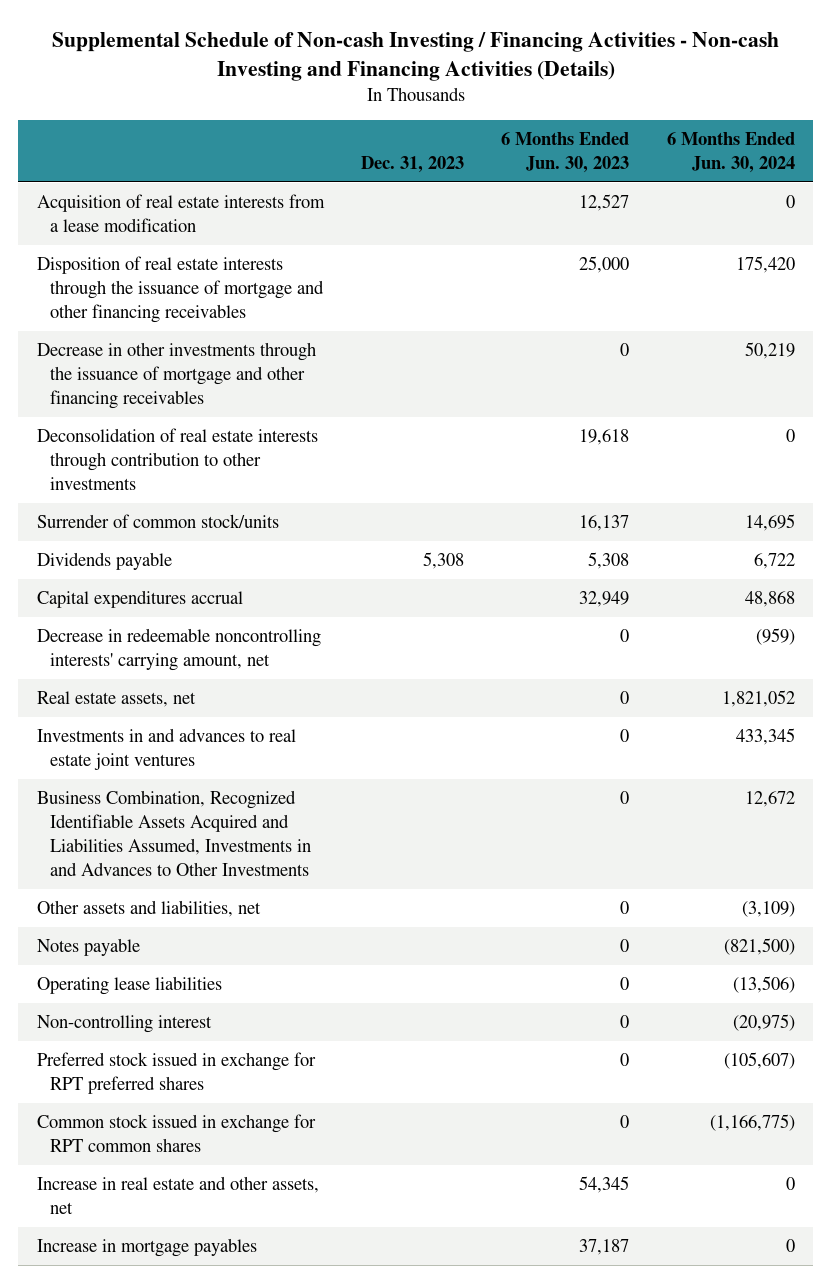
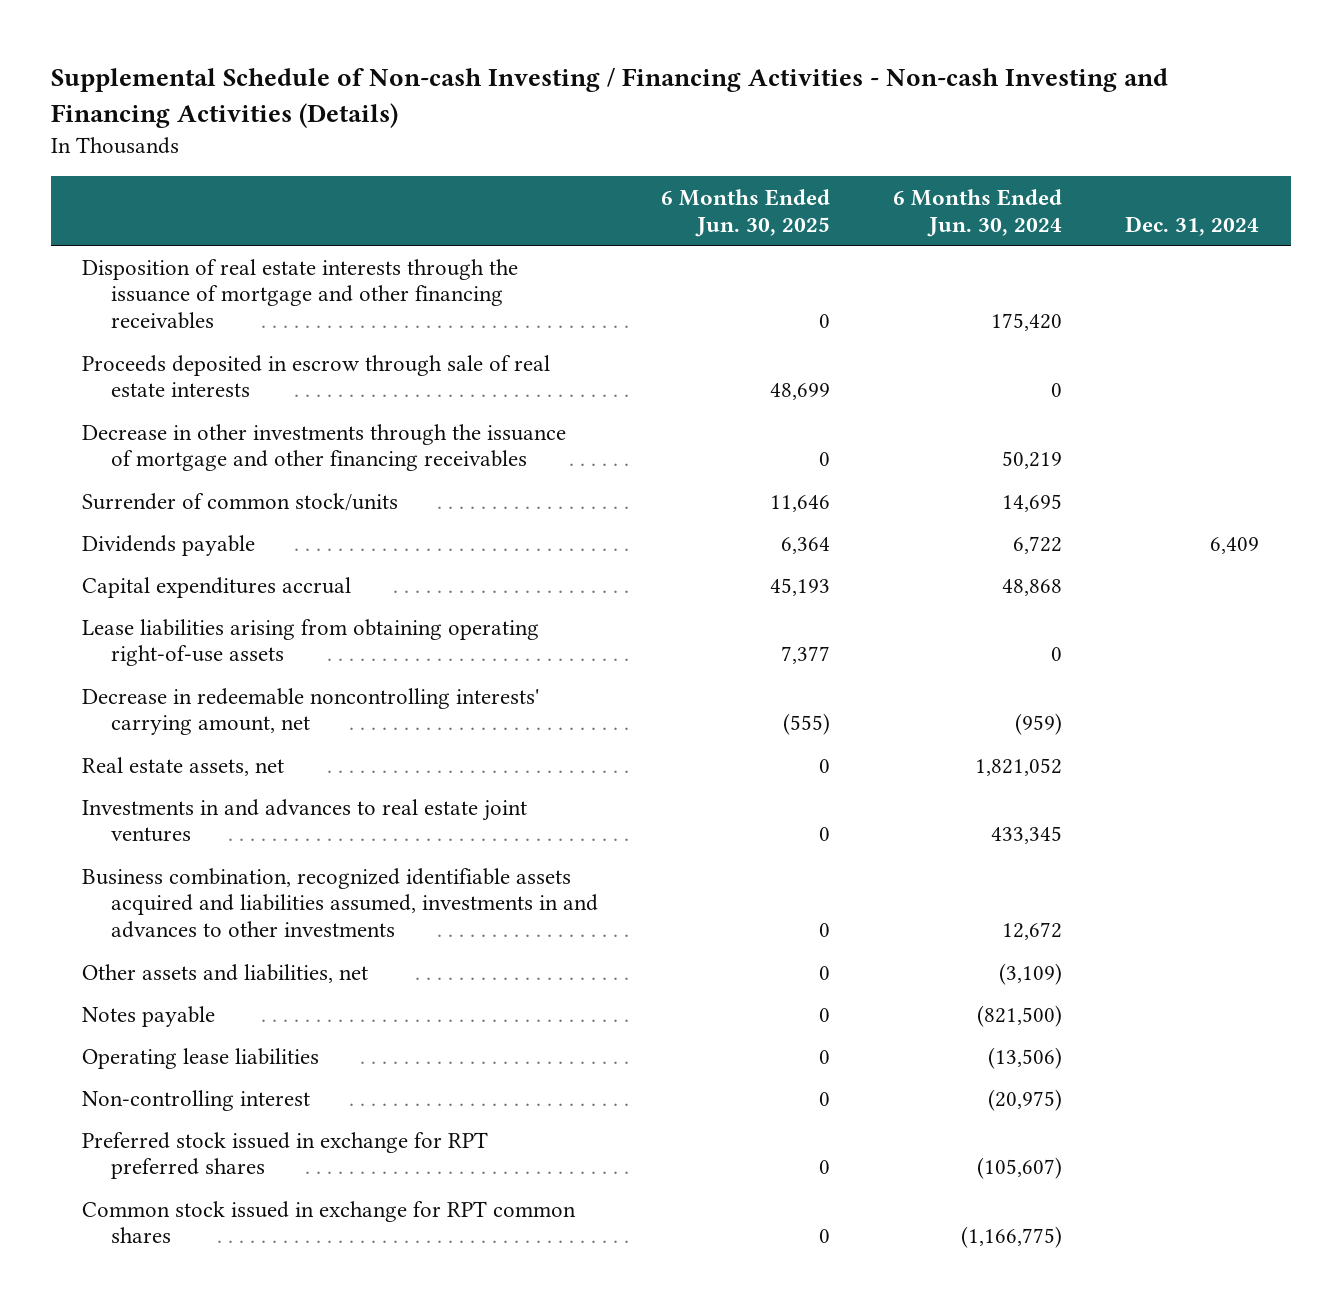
[361,155,465,173] Dec. 31, 2023 -> none
[501,131,630,173] 6 Months Ended Jun. 30, 2023 -> none
none -> [661,188,831,237] 6 Months Ended Jun. 30, 2025
none -> [1125,215,1260,236] Dec. 31, 2024
[36,194,325,233] Acquisition of real estate interests from a lease modification -> none
none -> [82,354,551,398] Proceeds deposited in escrow through sale of real estate interests
[36,428,318,491] Deconsolidation of real estate interests through contribution to other investments -> none
none -> [82,618,540,667] Lease liabilities arising from obtaining operating right-of-use assets
[36,790,312,877] Business Combination, Recognized Identifiable Assets Acquired and Liabilities Assumed, Investments in and Advances to Other Investments -> [82,867,598,939] Business combination, recognized identifiable assets acquired and liabilities assumed, investments in and advances to other investments
[36,1176,319,1215] Increase in real estate and other assets, net -> none
[36,1238,257,1258] Increase in mortgage payables -> none

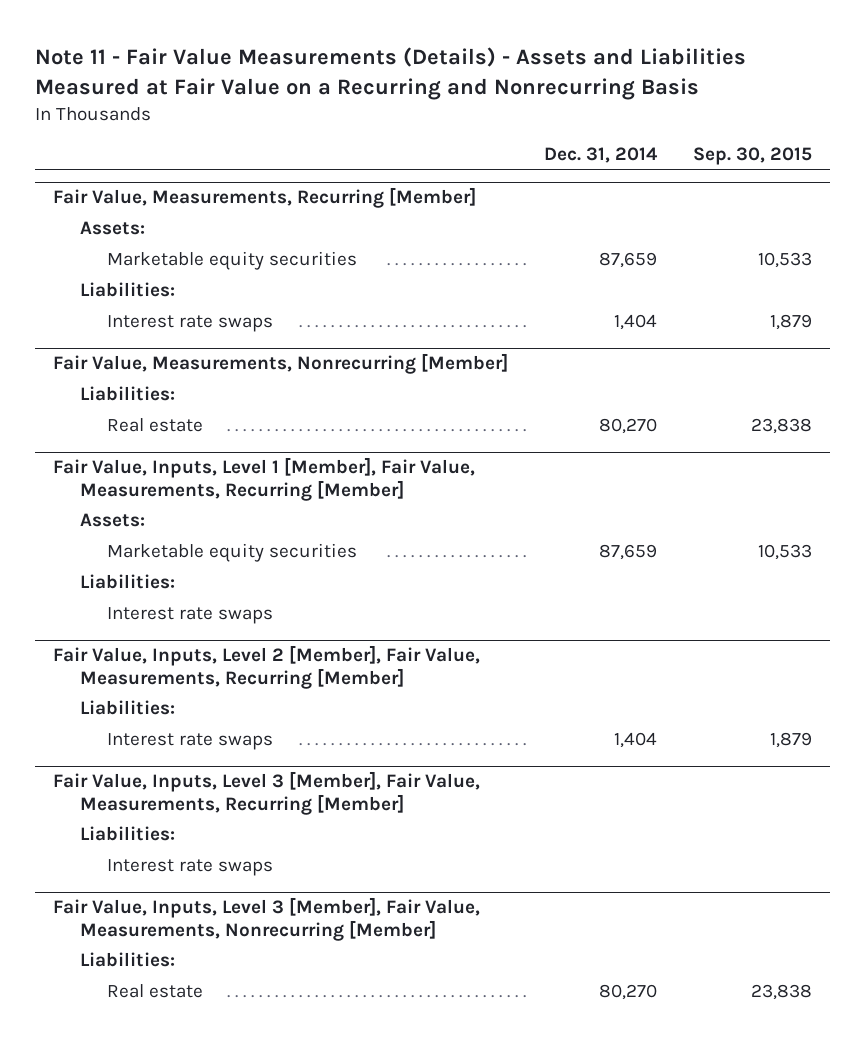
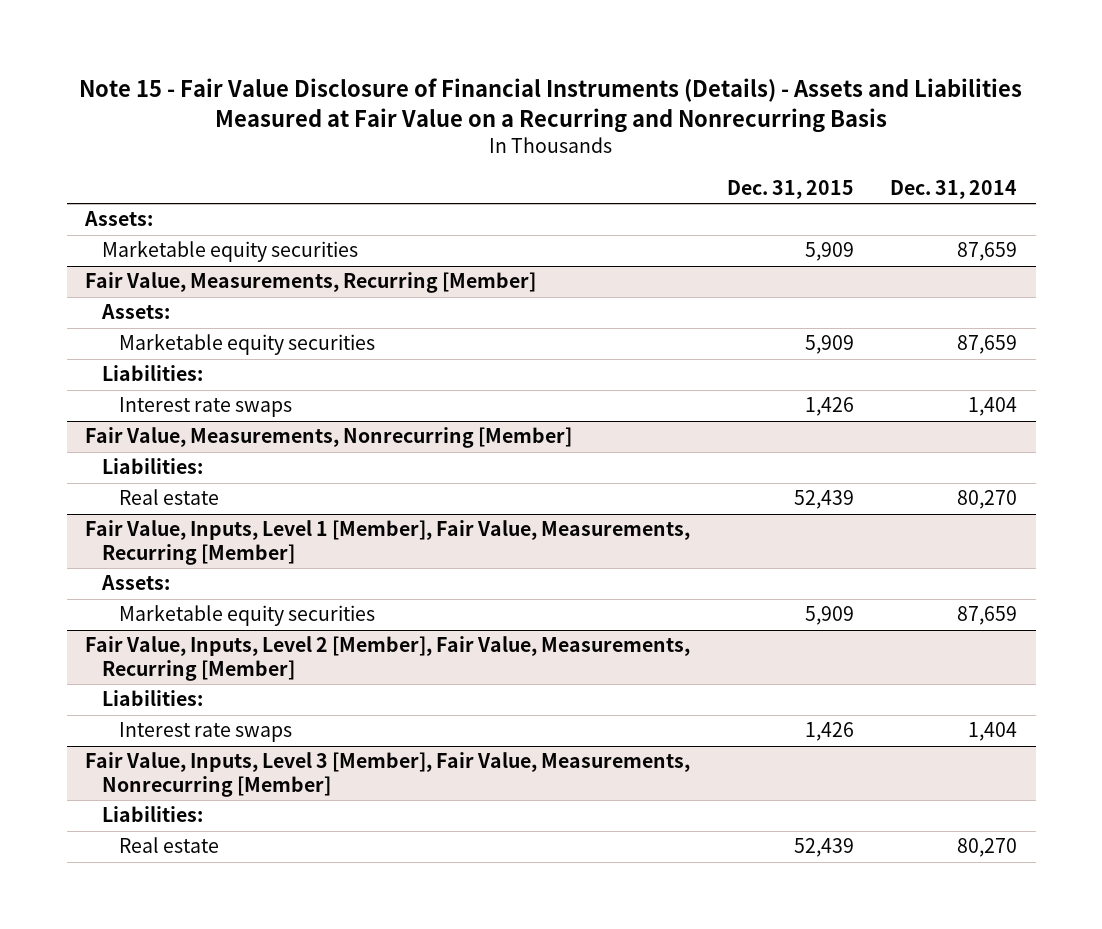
[34,47,746,100] Note 11 - Fair Value Measurements (Details) - Assets and Liabilities Measured at Fair Value on a Recurring and Nonrecurring Basis -> [79,77,1023,133] Note 15 - Fair Value Disclosure of Financial Instruments (Details) - Assets and Liabilities Measured at Fair Value on a Recurring and Nonrecurring Basis
[692,147,812,166] Sep. 30, 2015 -> none
none -> [726,179,854,199] Dec. 31, 2015
none -> [84,211,154,227] Assets:
none -> [101,241,358,263] Marketable equity securities
[79,574,175,590] Liabilities: -> none
[107,607,274,625] Interest rate swaps -> none
[52,771,480,815] Fair Value, Inputs, Level 3 [Member], Fair Value, Measurements, Recurring [Member] -> none
[79,826,175,842] Liabilities: -> none
[107,859,274,877] Interest rate swaps -> none

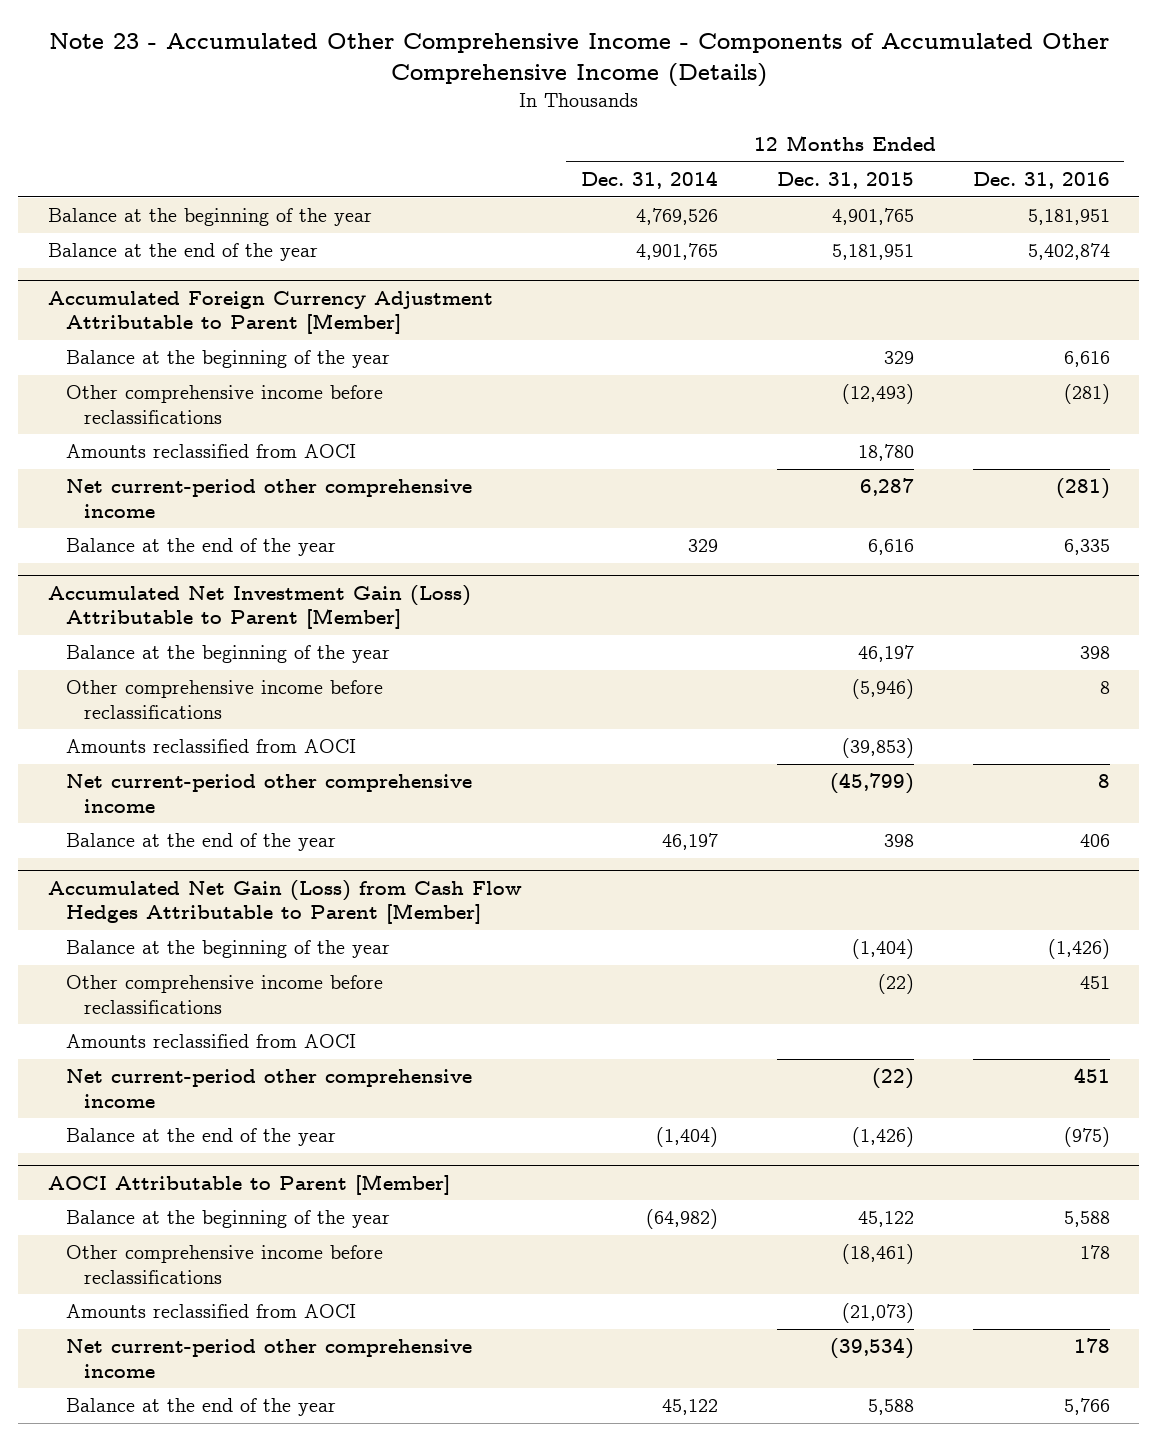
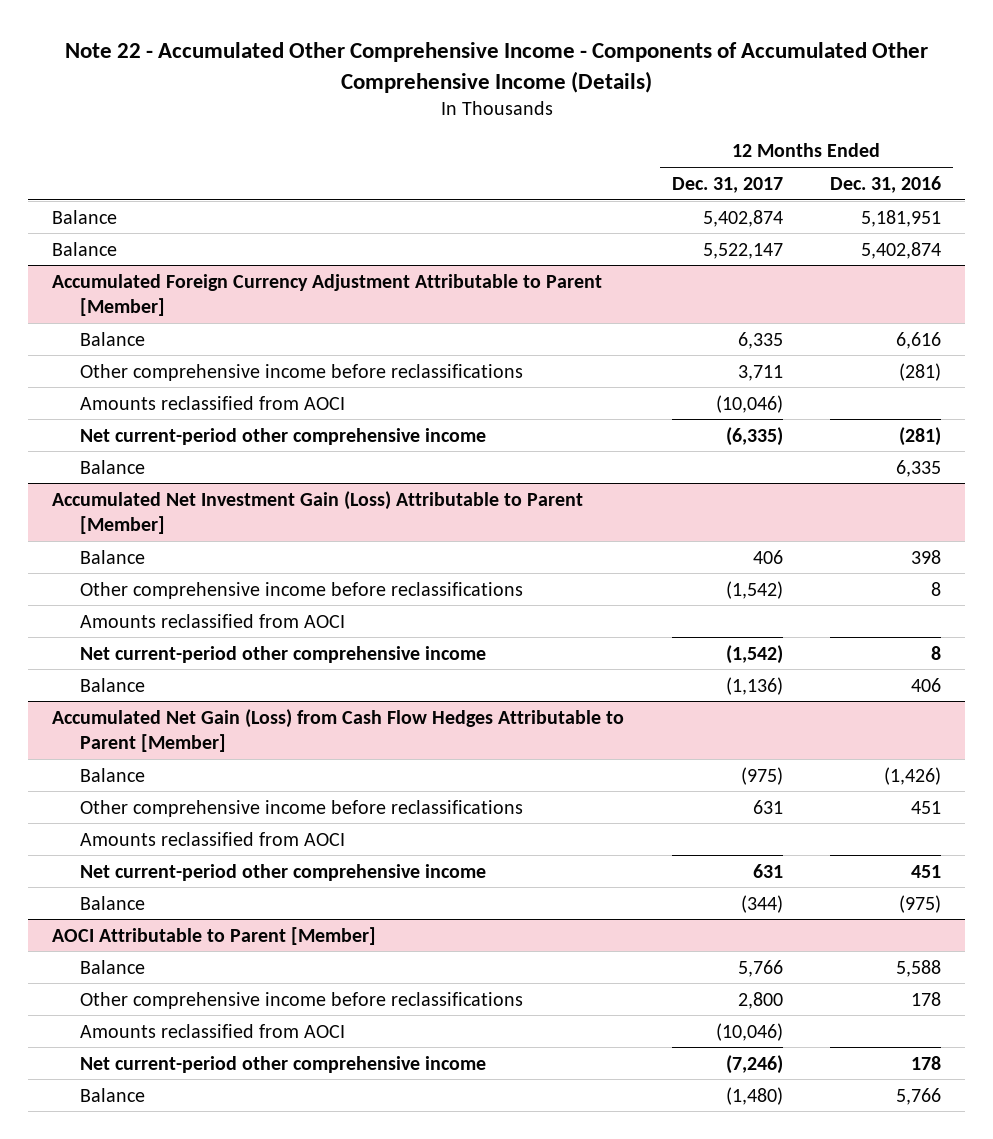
[48,33,1109,87] Note 23 - Accumulated Other Comprehensive Income - Components of Accumulated Other Comprehensive Income (Details) -> [64,42,928,93] Note 22 - Accumulated Other Comprehensive Income - Components of Accumulated Other Comprehensive Income (Details)
[580,171,718,190] Dec. 31, 2014 -> none
[776,172,914,190] Dec. 31, 2015 -> none
none -> [671,176,783,193] Dec. 31, 2017
[47,208,372,227] Balance at the beginning of the year -> [51,209,117,224] Balance
[47,243,318,262] Balance at the end of the year -> [51,241,117,256] Balance
[65,350,390,369] Balance at the beginning of the year -> [79,331,145,346] Balance
[65,538,336,557] Balance at the end of the year -> [79,459,145,474] Balance
[65,645,390,664] Balance at the beginning of the year -> [79,549,145,564] Balance
[65,833,336,852] Balance at the end of the year -> [79,677,145,692] Balance
[65,940,390,959] Balance at the beginning of the year -> [79,767,145,782] Balance
[65,1128,336,1147] Balance at the end of the year -> [79,895,145,910] Balance
[65,1210,390,1229] Balance at the beginning of the year -> [79,959,145,974] Balance
[65,1398,336,1417] Balance at the end of the year -> [79,1087,145,1102] Balance

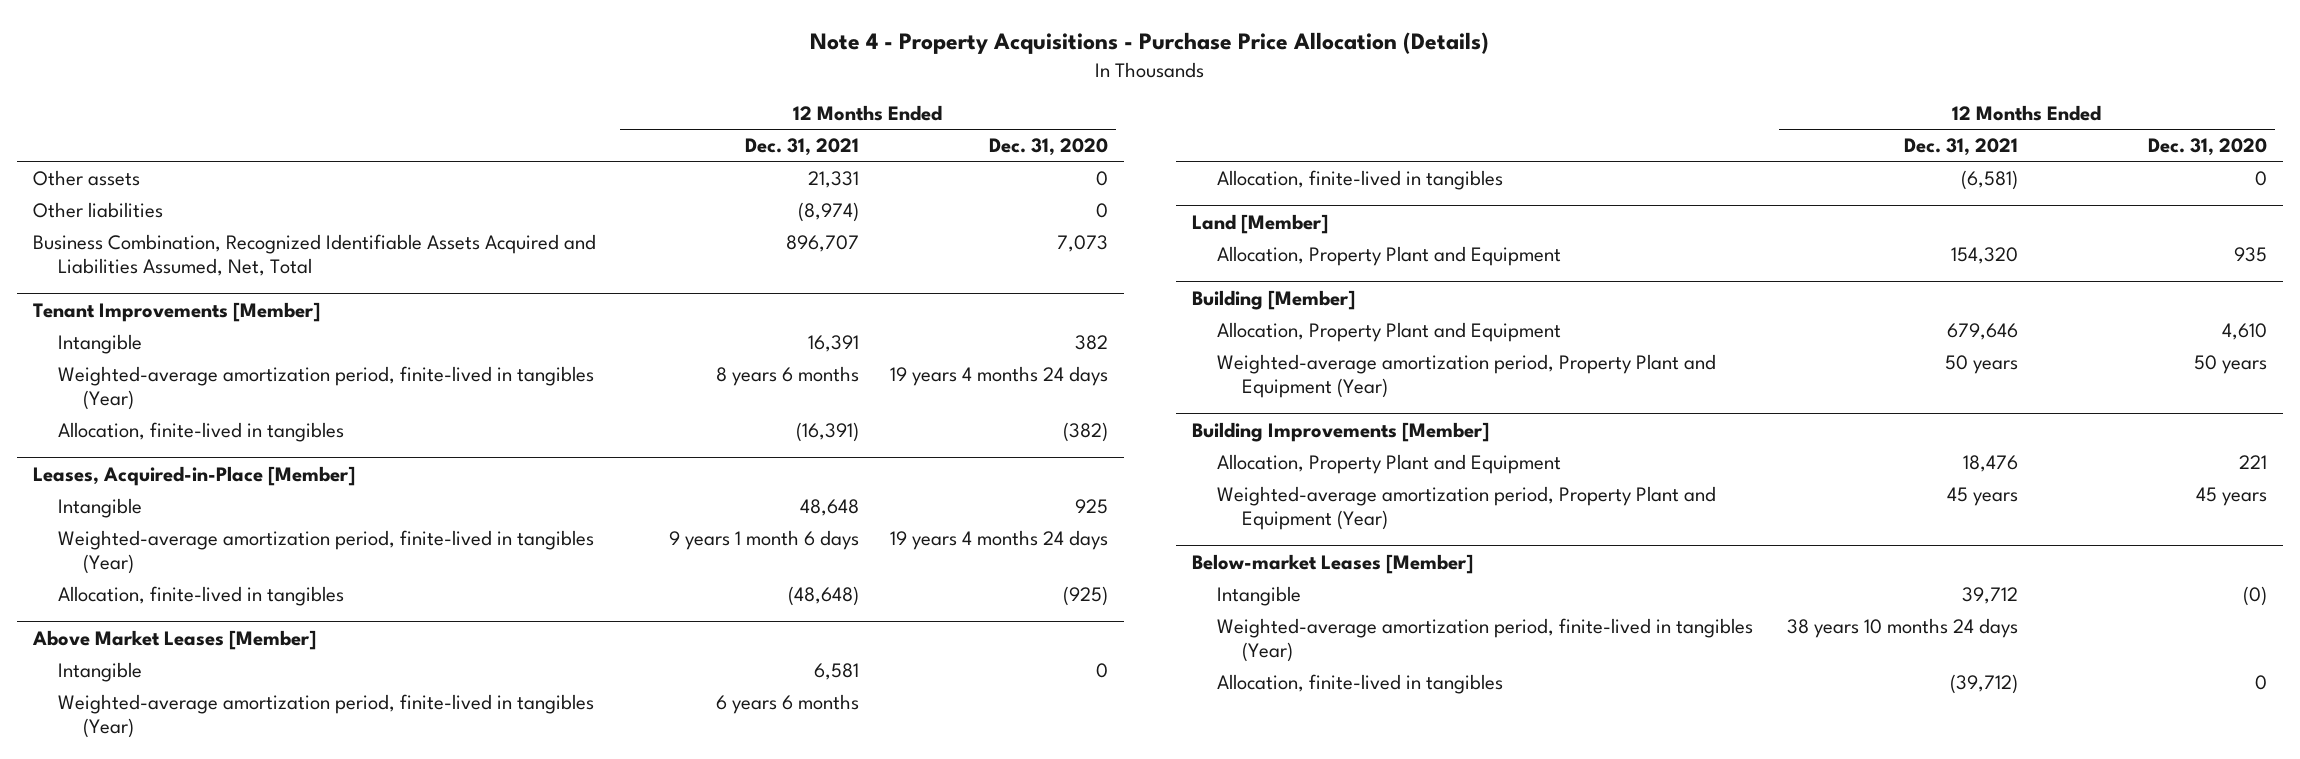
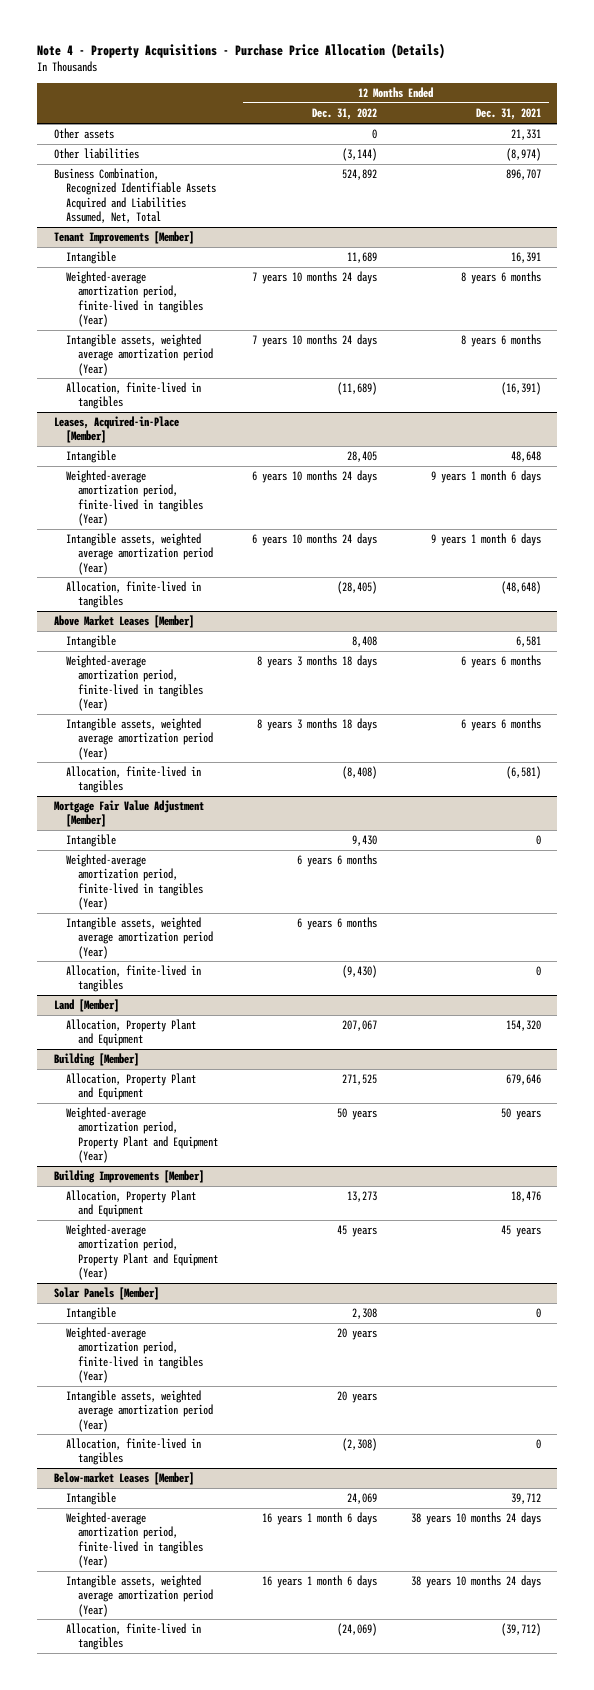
[989,137,1109,156] Dec. 31, 2020 -> none
none -> [311,108,377,121] Dec. 31, 2022
none -> [65,334,214,376] Intangible assets, weighted average amortization period (Year)
none -> [65,533,214,575] Intangible assets, weighted average amortization period (Year)
none -> [65,718,214,760] Intangible assets, weighted average amortization period (Year)
none -> [53,800,204,828] Mortgage Fair Value Adjustment [Member]
none -> [65,834,116,848] Intangible
none -> [65,854,204,910] Weighted-average amortization period, finite-lived in tangibles (Year)
none -> [65,917,214,959] Intangible assets, weighted average amortization period (Year)
none -> [65,965,201,993] Allocation, finite-lived in tangibles
none -> [53,1287,159,1301] Solar Panels [Member]
none -> [65,1307,116,1321] Intangible
none -> [65,1327,204,1383] Weighted-average amortization period, finite-lived in tangibles (Year)
none -> [65,1390,214,1432] Intangible assets, weighted average amortization period (Year)
none -> [65,1438,201,1466] Allocation, finite-lived in tangibles
none -> [65,1575,214,1617] Intangible assets, weighted average amortization period (Year)

